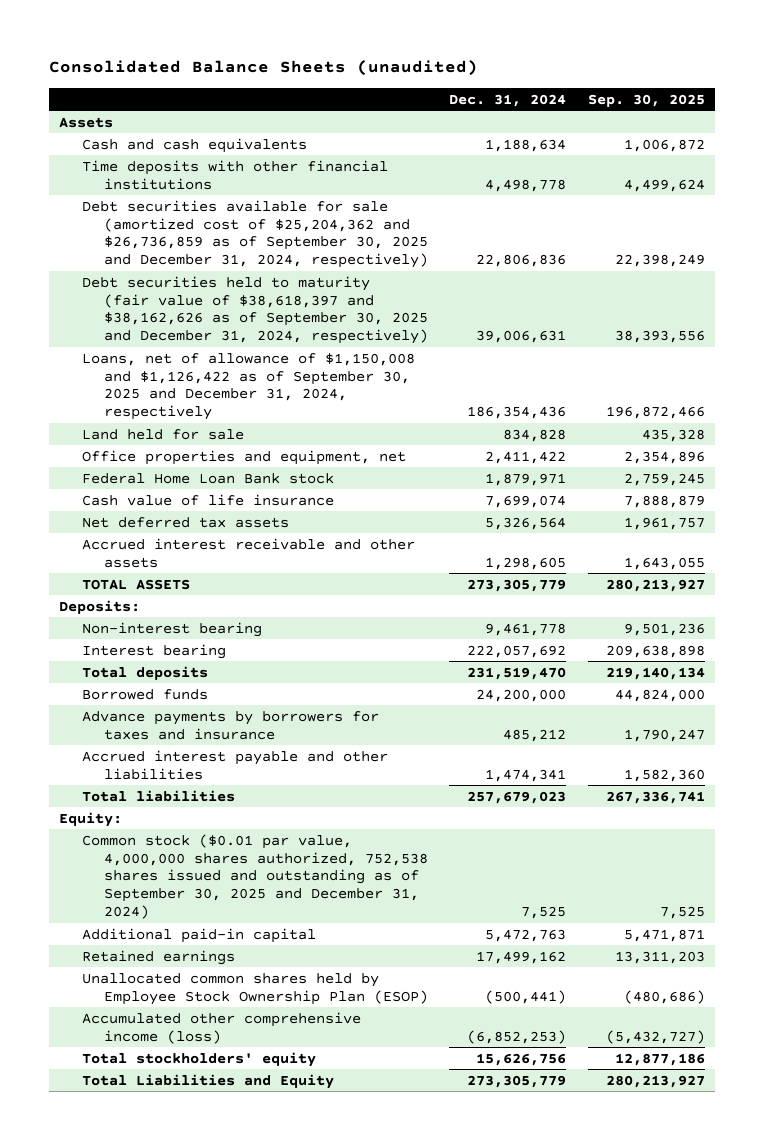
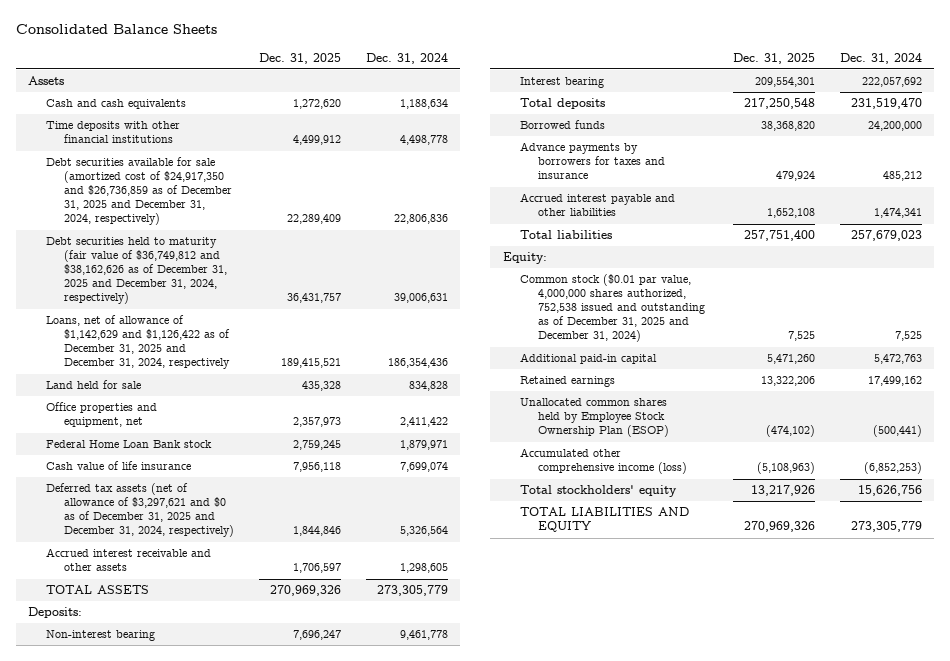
[48,60,478,77] Consolidated Balance Sheets (unaudited) -> [15,24,217,35] Consolidated Balance Sheets
[587,93,705,107] Sep. 30, 2025 -> none
none -> [258,52,341,64] Dec. 31, 2025
[81,199,429,269] Debt securities available for sale (amortized cost of $25,204,362 and $26,736,859 as of September 30, 2025 and December 31, 2024, respectively) -> [45,157,232,226] Debt securities available for sale (amortized cost of $24,917,350 and $26,736,859 as of December 31, 2025 and December 31, 2024, respectively)
[81,275,429,345] Debt securities held to maturity (fair value of $38,618,397 and $38,162,626 as of September 30, 2025 and December 31, 2024, respectively) -> [45,237,227,305] Debt securities held to maturity (fair value of $36,749,812 and $38,162,626 as of December 31, 2025 and December 31, 2024, respectively)
[81,352,415,421] Loans, net of allowance of $1,150,008 and $1,126,422 as of September 30, 2025 and December 31, 2024, respectively -> [45,315,230,370] Loans, net of allowance of $1,142,629 and $1,126,422 as of December 31, 2025 and December 31, 2024, respectively
[81,516,289,528] Net deferred tax assets -> [45,483,234,538] Deferred tax assets (net of allowance of $3,297,621 and $0 as of December 31, 2025 and December 31, 2024, respectively)
[81,833,429,919] Common stock ($0.01 par value, 4,000,000 shares authorized, 752,538 shares issued and outstanding as of September 30, 2025 and December 31, 2024) -> [520,274,705,343] Common stock ($0.01 par value, 4,000,000 shares authorized, 752,538 issued and outstanding as of December 31, 2025 and December 31, 2024)
[81,1073,334,1089] Total Liabilities and Equity -> [520,507,690,533] TOTAL LIABILITIES AND EQUITY

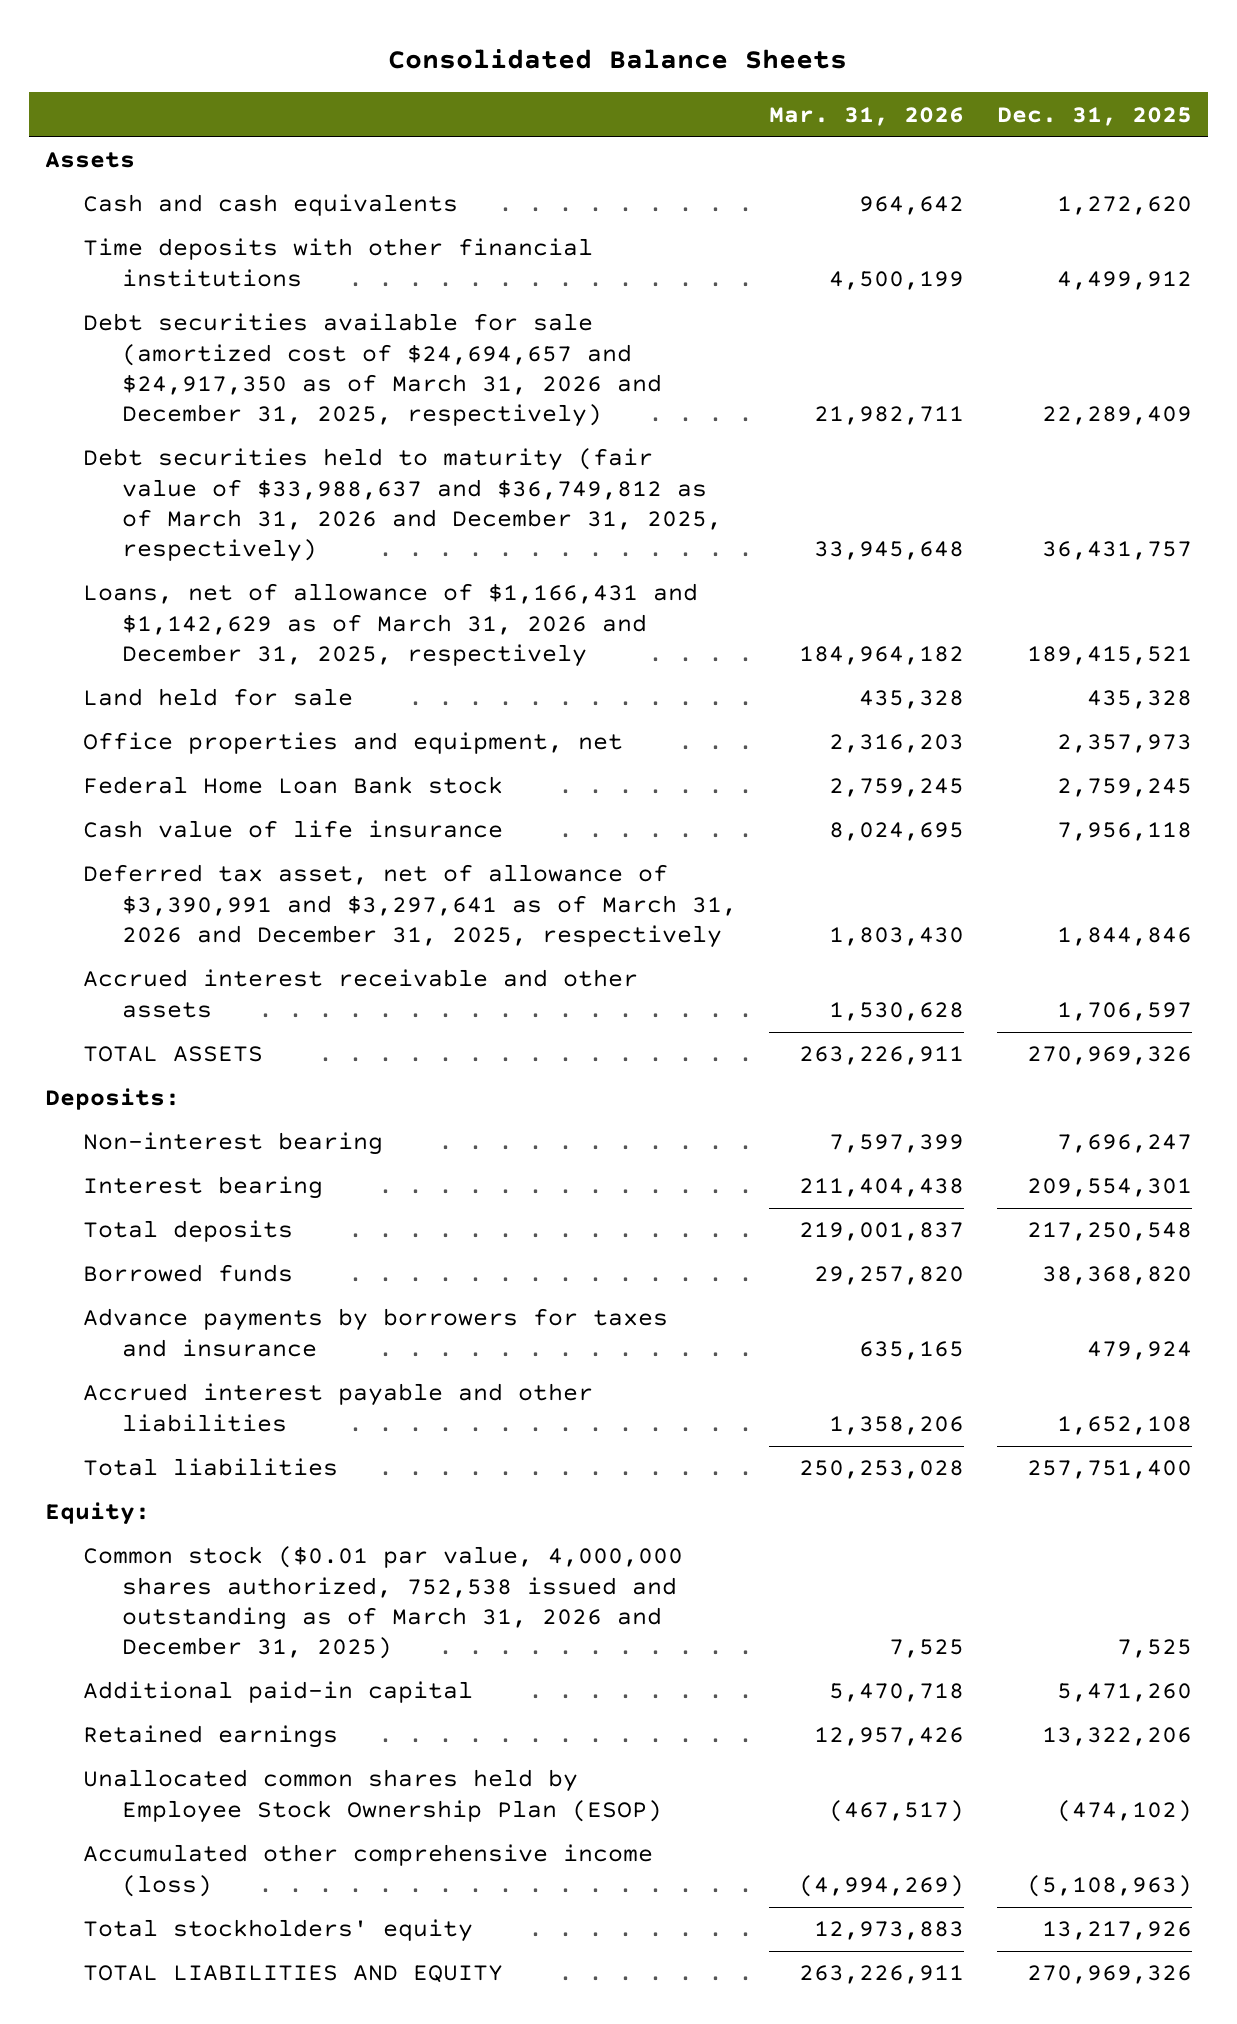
[365,52,448,64] Dec. 31, 2024 -> none
none -> [769,106,965,126] Mar. 31, 2026
[45,157,232,226] Debt securities available for sale (amortized cost of $24,917,350 and $26,736,859 as of December 31, 2025 and December 31, 2024, respectively) -> [83,313,662,428] Debt securities available for sale (amortized cost of $24,694,657 and $24,917,350 as of March 31, 2026 and December 31, 2025, respectively)
[45,237,227,305] Debt securities held to maturity (fair value of $36,749,812 and $38,162,626 as of December 31, 2025 and December 31, 2024, respectively) -> [83,448,722,563] Debt securities held to maturity (fair value of $33,988,637 and $36,749,812 as of March 31, 2026 and December 31, 2025, respectively)
[45,315,230,370] Loans, net of allowance of $1,142,629 and $1,126,422 as of December 31, 2025 and December 31, 2024, respectively -> [83,583,699,668] Loans, net of allowance of $1,166,431 and $1,142,629 as of March 31, 2026 and December 31, 2025, respectively
[45,483,234,538] Deferred tax assets (net of allowance of $3,297,621 and $0 as of December 31, 2025 and December 31, 2024, respectively) -> [83,864,737,949] Deferred tax asset, net of allowance of $3,390,991 and $3,297,641 as of March 31, 2026 and December 31, 2025, respectively
[520,274,705,343] Common stock ($0.01 par value, 4,000,000 shares authorized, 752,538 issued and outstanding as of December 31, 2025 and December 31, 2024) -> [83,1546,684,1660] Common stock ($0.01 par value, 4,000,000 shares authorized, 752,538 issued and outstanding as of March 31, 2026 and December 31, 2025)

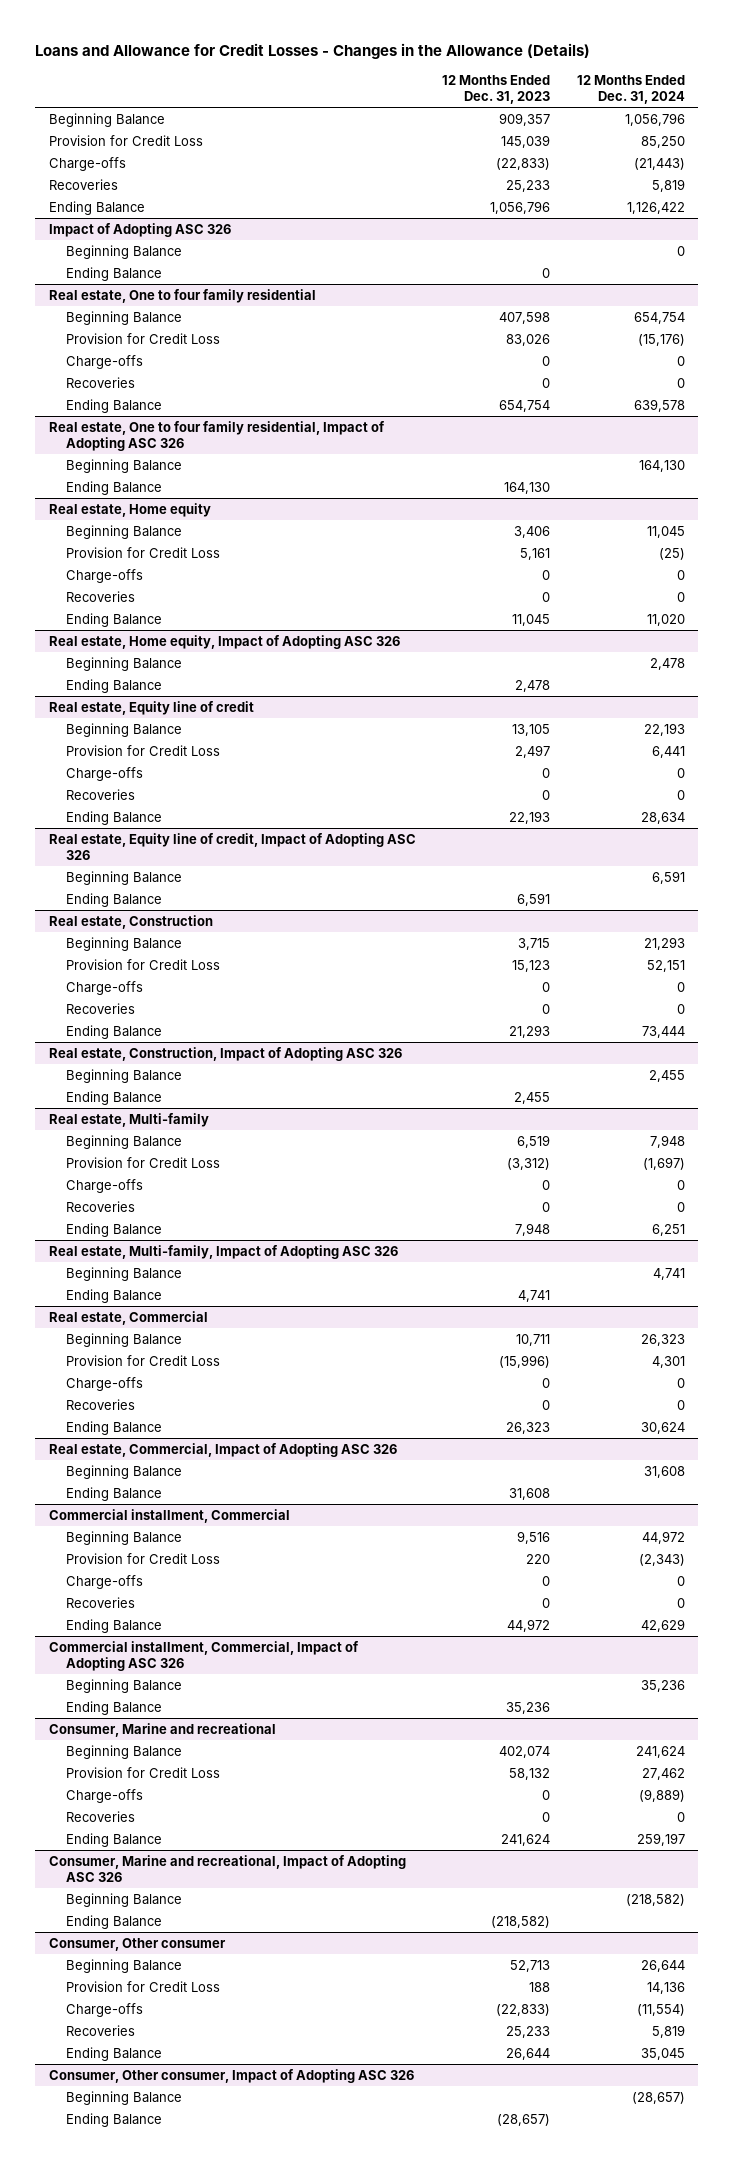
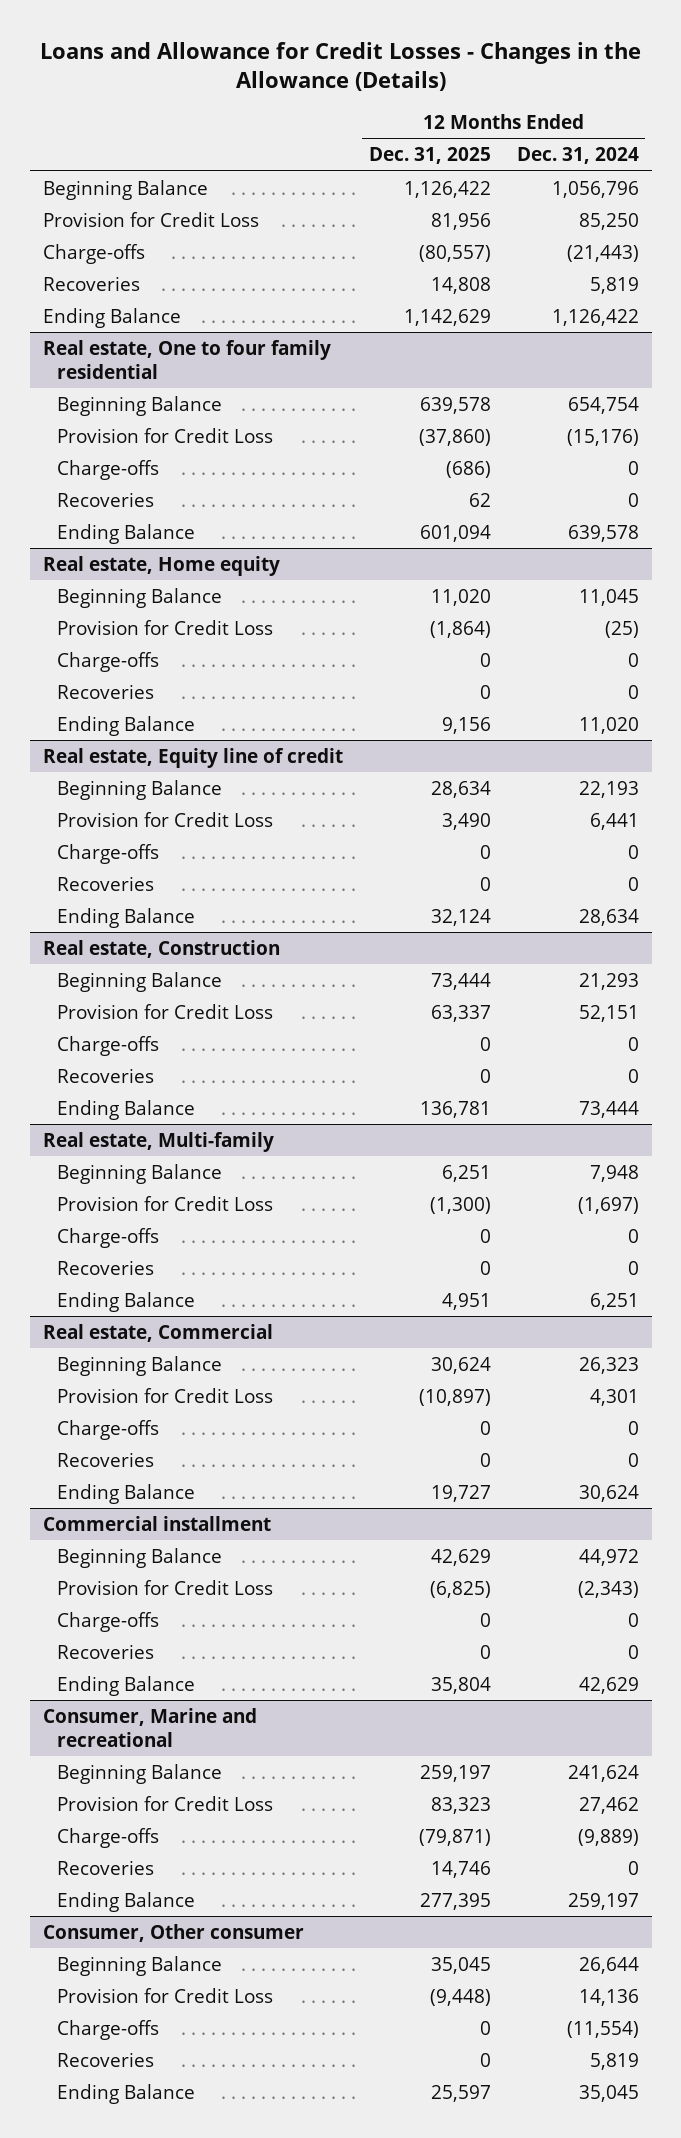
[442,75,551,104] 12 Months Ended Dec. 31, 2023 -> none
none -> [368,147,491,165] Dec. 31, 2025
[48,223,231,238] Impact of Adopting ASC 326 -> none
[65,245,182,260] Beginning Balance -> none
[65,267,162,282] Ending Balance -> none
[48,421,385,451] Real estate, One to four family residential, Impact of Adopting ASC 326 -> none
[65,459,182,474] Beginning Balance -> none
[65,481,162,496] Ending Balance -> none
[48,635,400,650] Real estate, Home equity, Impact of Adopting ASC 326 -> none
[65,657,182,672] Beginning Balance -> none
[65,679,162,694] Ending Balance -> none
[48,833,416,860] Real estate, Equity line of credit, Impact of Adopting ASC 326 -> none
[65,871,182,886] Beginning Balance -> none
[65,893,162,908] Ending Balance -> none
[48,1047,402,1062] Real estate, Construction, Impact of Adopting ASC 326 -> none
[65,1069,182,1084] Beginning Balance -> none
[65,1091,162,1106] Ending Balance -> none
[48,1245,398,1260] Real estate, Multi-family, Impact of Adopting ASC 326 -> none
[65,1267,182,1282] Beginning Balance -> none
[65,1289,162,1304] Ending Balance -> none
[48,1443,397,1458] Real estate, Commercial, Impact of Adopting ASC 326 -> none
[65,1465,182,1480] Beginning Balance -> none
[65,1487,162,1502] Ending Balance -> none
[48,1509,290,1524] Commercial installment, Commercial -> [42,1515,271,1531] Commercial installment
[48,1641,359,1671] Commercial installment, Commercial, Impact of Adopting ASC 326 -> none
[65,1679,182,1694] Beginning Balance -> none
[65,1701,162,1716] Ending Balance -> none
[48,1855,406,1882] Consumer, Marine and recreational, Impact of Adopting ASC 326 -> none
[65,1893,182,1908] Beginning Balance -> none
[65,1915,162,1930] Ending Balance -> none
[48,2069,414,2084] Consumer, Other consumer, Impact of Adopting ASC 326 -> none
[65,2091,182,2106] Beginning Balance -> none
[65,2113,162,2128] Ending Balance -> none

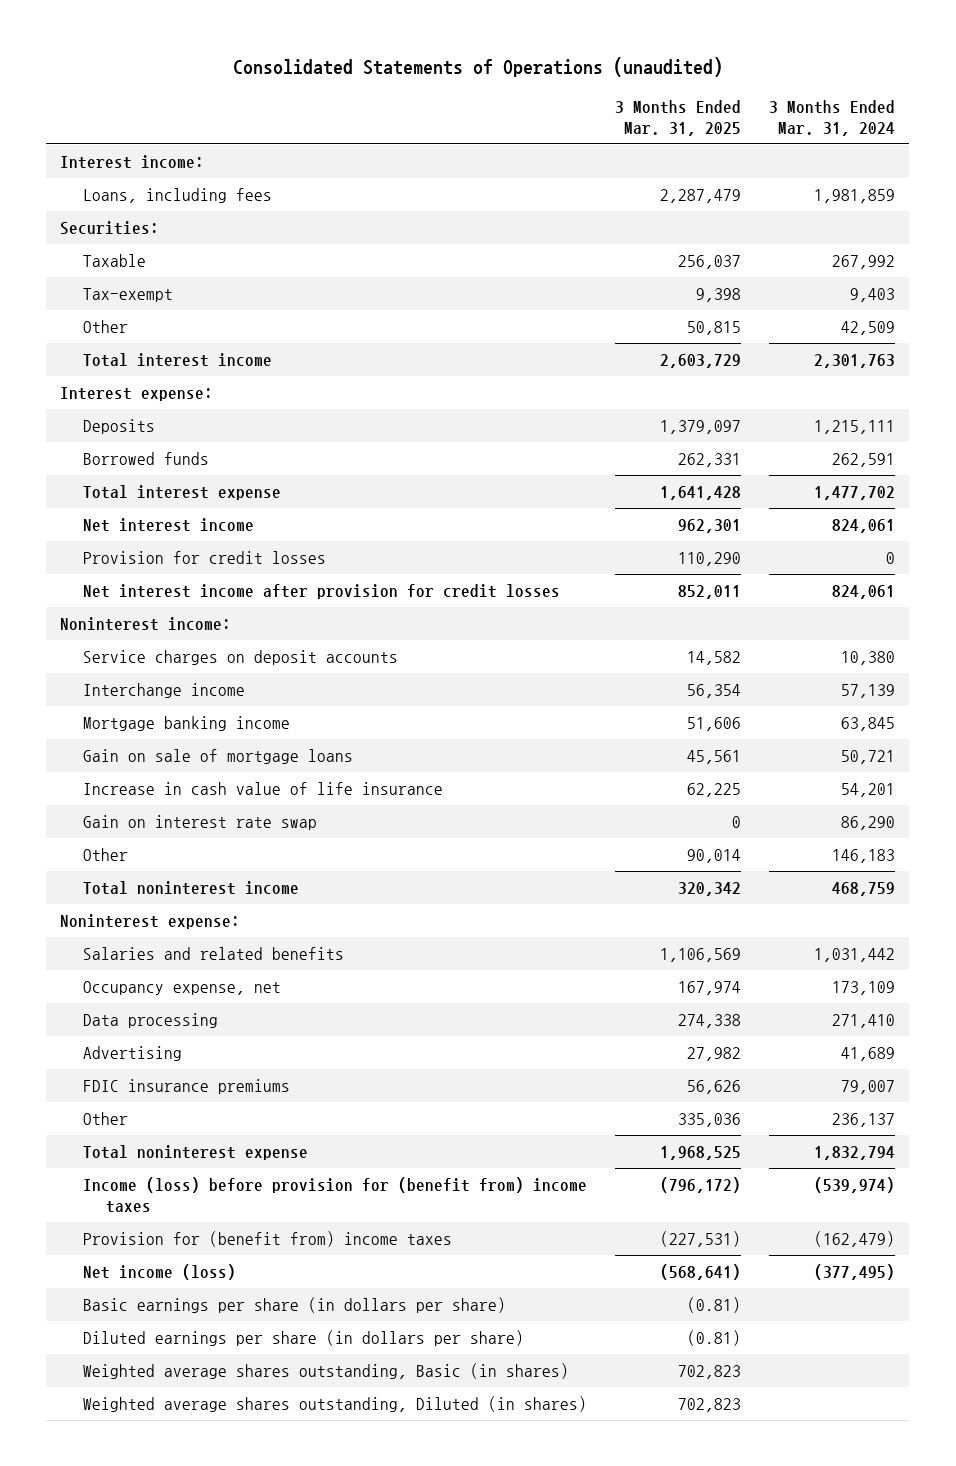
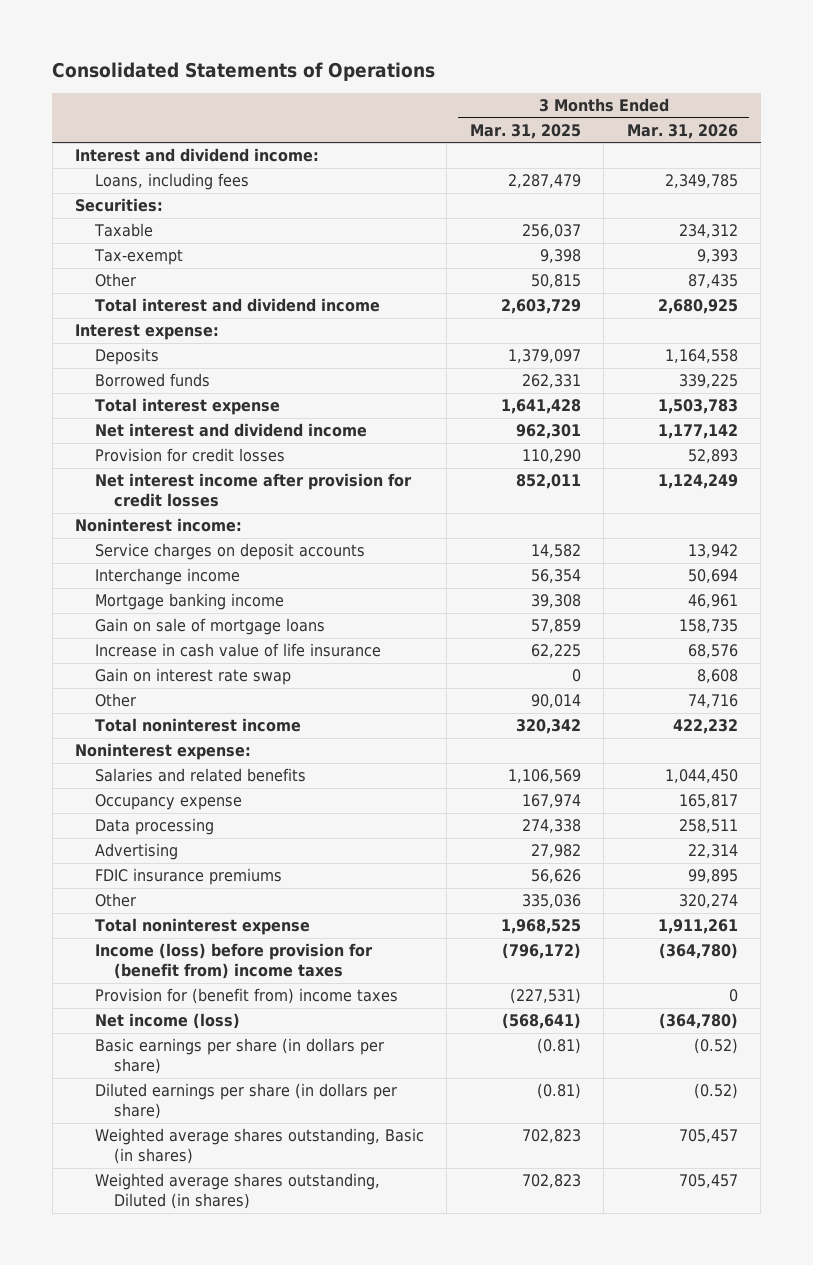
[232,56,723,77] Consolidated Statements of Operations (unaudited) -> [52,61,436,81] Consolidated Statements of Operations
[769,99,896,136] 3 Months Ended Mar. 31, 2024 -> none
none -> [626,123,738,139] Mar. 31, 2026
[60,155,205,170] Interest income: -> [75,148,320,163] Interest and dividend income:
[83,353,273,368] Total interest income -> [94,298,380,313] Total interest and dividend income
[83,518,255,533] Net interest income -> [94,423,367,438] Net interest and dividend income
[687,717,742,732] 51,606 -> [530,594,581,609] 39,308
[687,750,742,765] 45,561 -> [530,619,581,634] 57,859
[83,981,282,996] Occupancy expense, net -> [94,794,242,811] Occupancy expense

